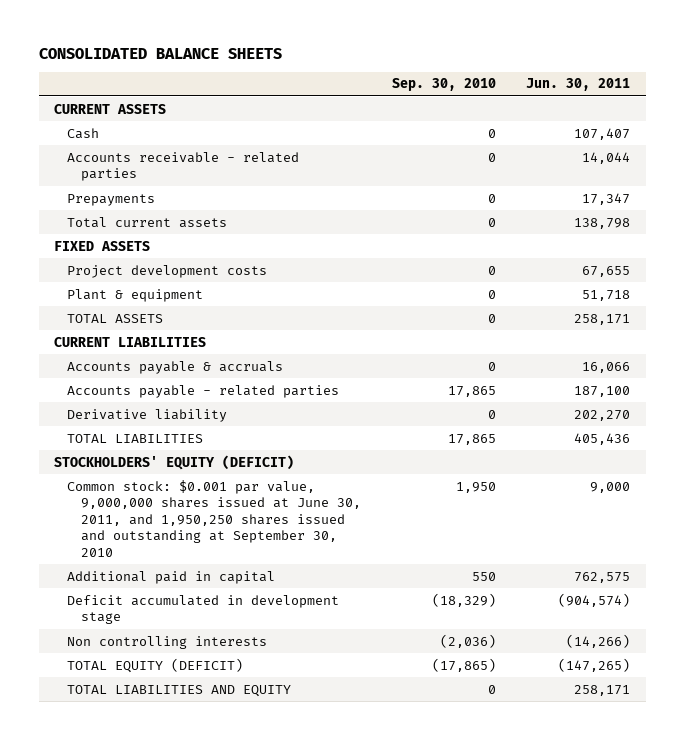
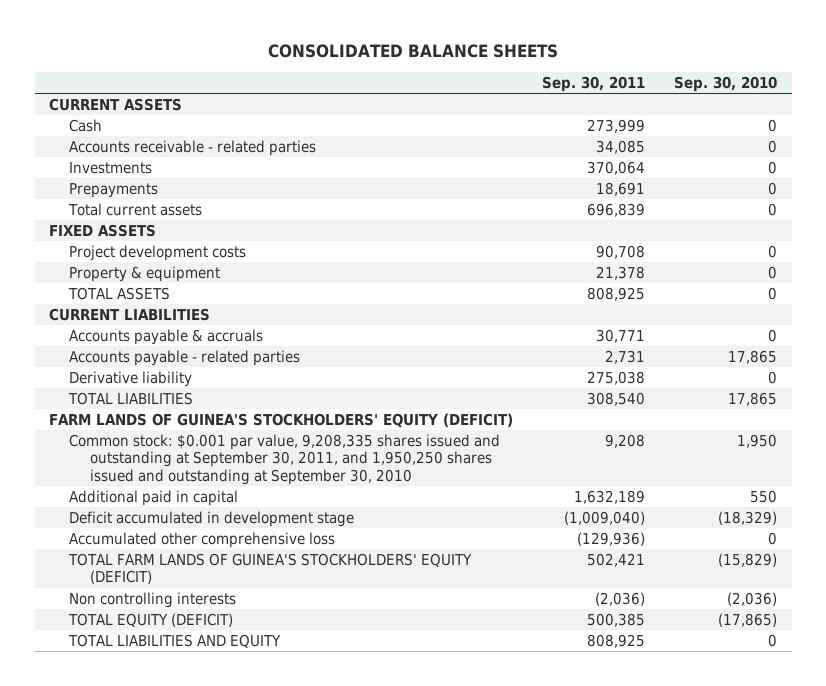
[526,78,631,92] Jun. 30, 2011 -> none
none -> [542,76,646,93] Sep. 30, 2011
none -> [69,162,153,175] Investments
[67,288,204,302] Plant & equipment -> [69,266,221,283] Property & equipment
[54,454,295,470] STOCKHOLDERS' EQUITY (DEFICIT) -> [49,413,514,429] FARM LANDS OF GUINEA'S STOCKHOLDERS' EQUITY (DEFICIT)
[67,479,361,557] Common stock: $0.001 par value, 9,000,000 shares issued at June 30, 2011, and 1,950,250 shares issued and outstanding at September 30, 2010 -> [69,434,501,485] Common stock: $0.001 par value, 9,208,335 shares issued and outstanding at September 30, 2011, and 1,950,250 shares issued and outstanding at September 30, 2010
none -> [69,532,336,549] Accumulated other comprehensive loss
none -> [68,553,473,585] TOTAL FARM LANDS OF GUINEA'S STOCKHOLDERS' EQUITY (DEFICIT)

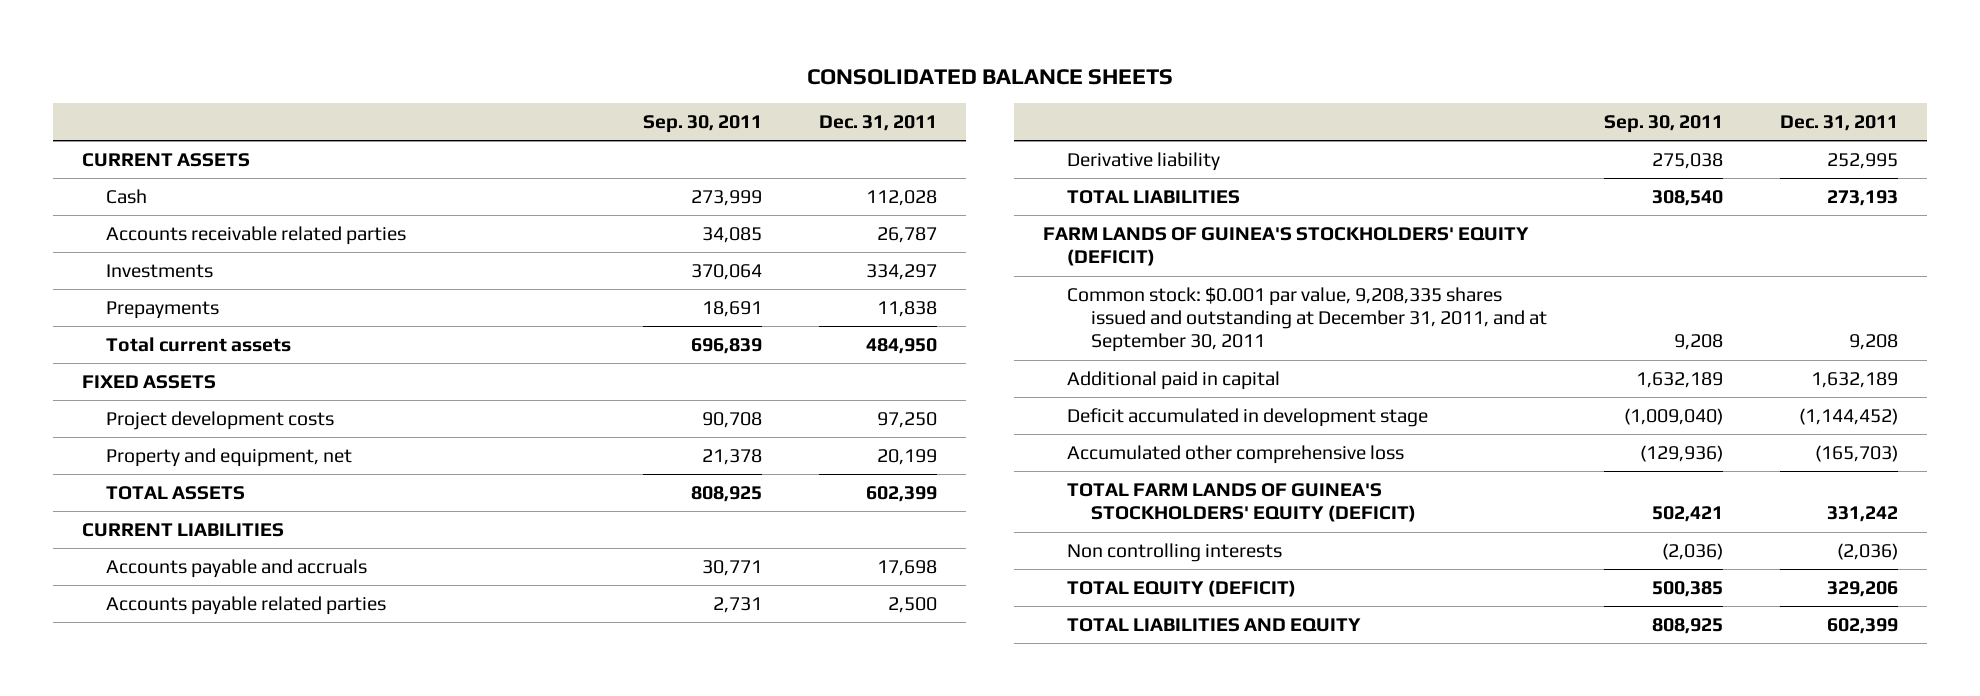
[674,76,778,93] Sep. 30, 2010 -> none
none -> [819,115,938,132] Dec. 31, 2011
[69,140,317,157] Accounts receivable - related parties -> [106,226,407,246] Accounts receivable related parties
[69,266,221,283] Property & equipment -> [106,448,353,468] Property and equipment, net
[69,329,264,346] Accounts payable & accruals -> [106,559,368,579] Accounts payable and accruals
[69,350,301,367] Accounts payable - related parties -> [106,596,387,616] Accounts payable related parties
[69,434,501,485] Common stock: $0.001 par value, 9,208,335 shares issued and outstanding at September 30, 2011, and 1,950,250 shares issued and outstanding at September 30, 2010 -> [1066,287,1547,353] Common stock: $0.001 par value, 9,208,335 shares issued and outstanding at December 31, 2011, and at September 30, 2011

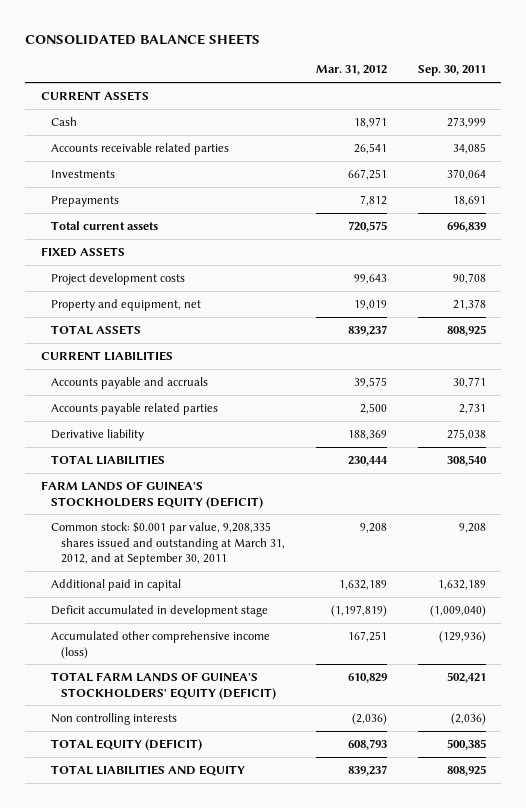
[819,115,938,132] Dec. 31, 2011 -> none
none -> [315,65,387,76] Mar. 31, 2012
[1042,227,1529,267] FARM LANDS OF GUINEA'S STOCKHOLDERS' EQUITY (DEFICIT) -> [40,480,263,509] FARM LANDS OF GUINEA'S STOCKHOLDERS EQUITY (DEFICIT)
[1066,287,1547,353] Common stock: $0.001 par value, 9,208,335 shares issued and outstanding at December 31, 2011, and at September 30, 2011 -> [50,521,285,566] Common stock: $0.001 par value, 9,208,335 shares issued and outstanding at March 31, 2012, and at September 30, 2011
[1066,445,1404,465] Accumulated other comprehensive loss -> [50,630,270,659] Accumulated other comprehensive income (loss)

